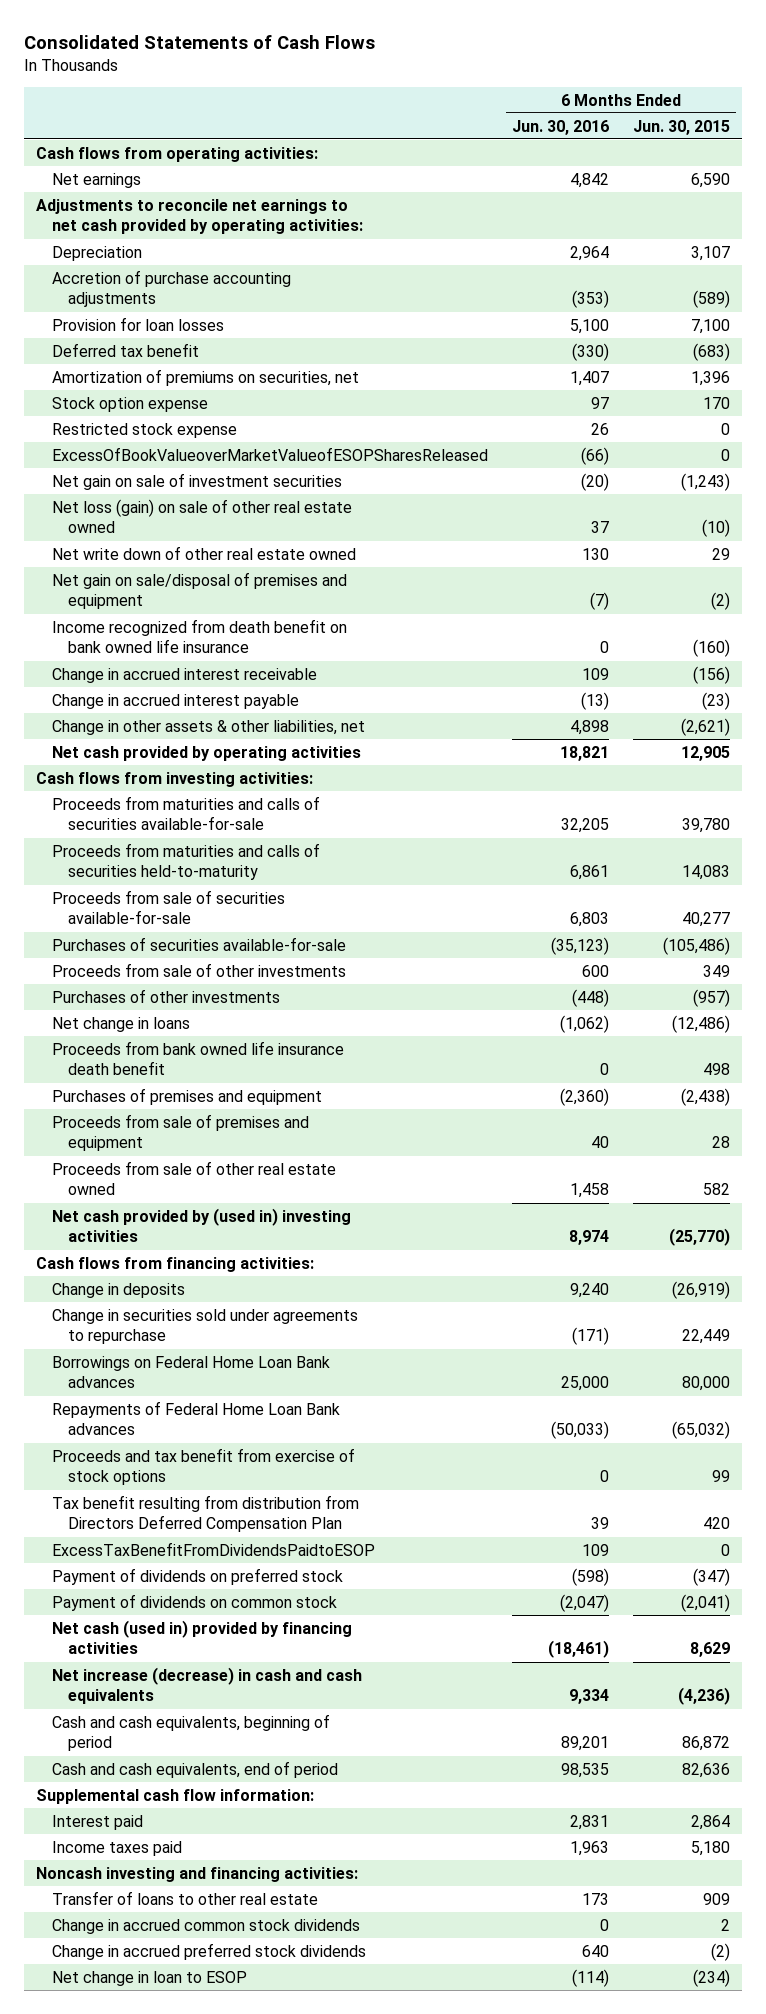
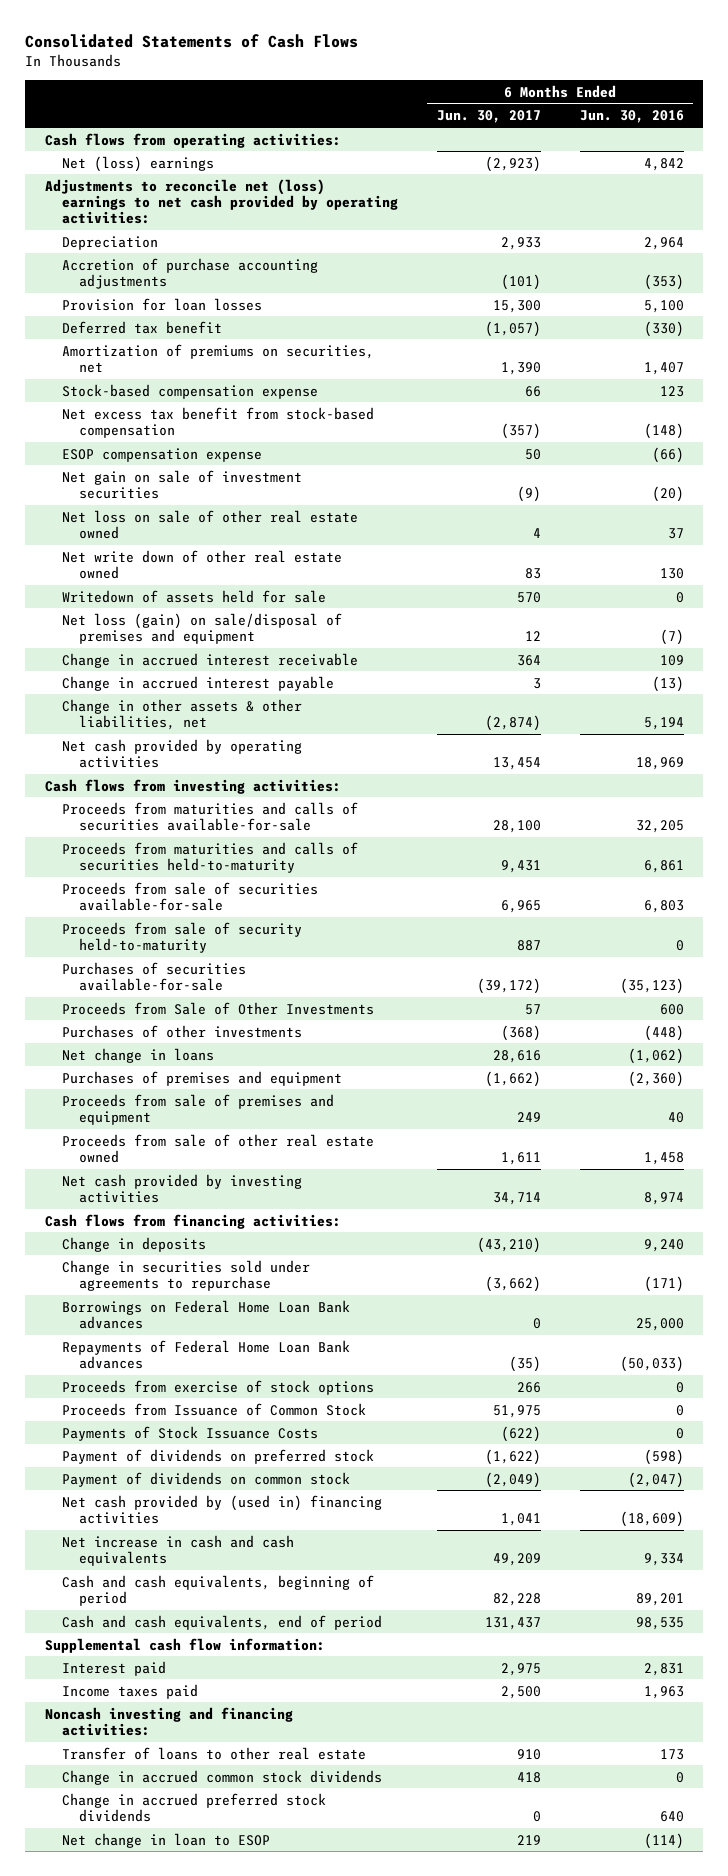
[633,119,731,135] Jun. 30, 2015 -> none
none -> [436,110,541,124] Jun. 30, 2017
[52,172,142,188] Net earnings -> [61,155,214,172] Net (loss) earnings
[36,198,364,235] Adjustments to reconcile net earnings to net cash provided by operating activities: -> [44,178,398,225] Adjustments to reconcile net (loss) earnings to net cash provided by operating activities:
[52,396,209,412] Stock option expense -> none
[52,422,238,438] Restricted stock expense -> none
none -> [61,383,318,399] Stock-based compensation expense
none -> [61,406,374,438] Net excess tax benefit from stock-based compensation
[52,446,489,461] ExcessOfBookValueoverMarketValueofESOPSharesReleased -> [61,447,262,462] ESOP compensation expense
[52,498,353,534] Net loss (gain) on sale of other real estate owned -> [61,509,358,539] Net loss on sale of other real estate owned
[52,618,348,654] Income recognized from death benefit on bank owned life insurance -> none
none -> [61,589,326,603] Writedown of assets held for sale
[52,571,348,610] Net gain on sale/disposal of premises and equipment -> [61,612,342,644] Net loss (gain) on sale/disposal of premises and equipment
[570,719,610,735] 4,898 -> [643,716,684,730] 5,194
[560,745,610,761] 18,821 -> [635,756,684,770] 18,969
none -> [61,921,302,953] Proceeds from sale of security held-to-maturity
[52,962,347,977] Proceeds from sale of other investments -> [61,1001,374,1015] Proceeds from Sale of Other Investments
[52,1040,345,1076] Proceeds from bank owned life insurance death benefit -> none
[52,1207,352,1243] Net cash provided by (used in) investing activities -> [61,1173,302,1203] Net cash provided by investing activities
[52,1494,360,1533] Tax benefit resulting from distribution from Directors Deferred Compensation Plan -> none
[52,1541,376,1556] ExcessTaxBenefitFromDividendsPaidtoESOP -> none
[52,1447,356,1486] Proceeds and tax benefit from exercise of stock options -> [61,1379,374,1395] Proceeds from exercise of stock options
none -> [61,1402,366,1416] Proceeds from Issuance of Common Stock
none -> [61,1425,318,1441] Payments of Stock Issuance Costs
[52,1619,353,1655] Net cash (used in) provided by financing activities -> [61,1494,382,1524] Net cash provided by (used in) financing activities
[548,1640,610,1659] (18,461) -> [619,1510,684,1527] (18,609)
[52,1666,363,1705] Net increase (decrease) in cash and cash equivalents -> [61,1534,294,1566] Net increase in cash and cash equivalents

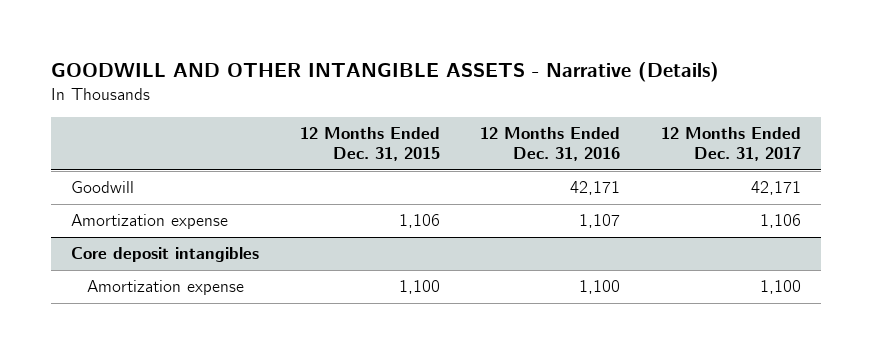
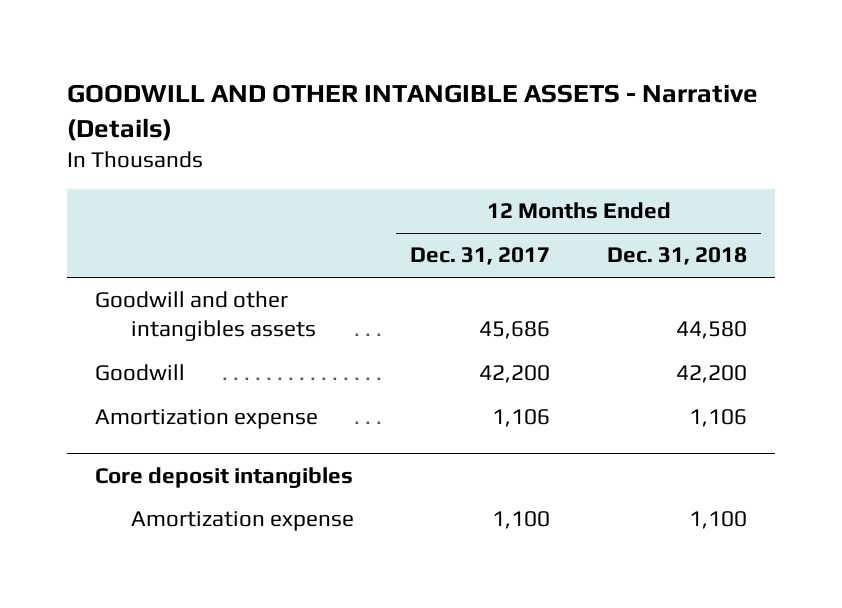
[299,127,440,162] 12 Months Ended Dec. 31, 2015 -> none
[480,127,621,162] 12 Months Ended Dec. 31, 2016 -> none
none -> [606,247,747,266] Dec. 31, 2018
none -> [95,291,316,342] Goodwill and other intangibles assets
[751,181,802,196] 42,171 -> [479,365,551,384] 42,200

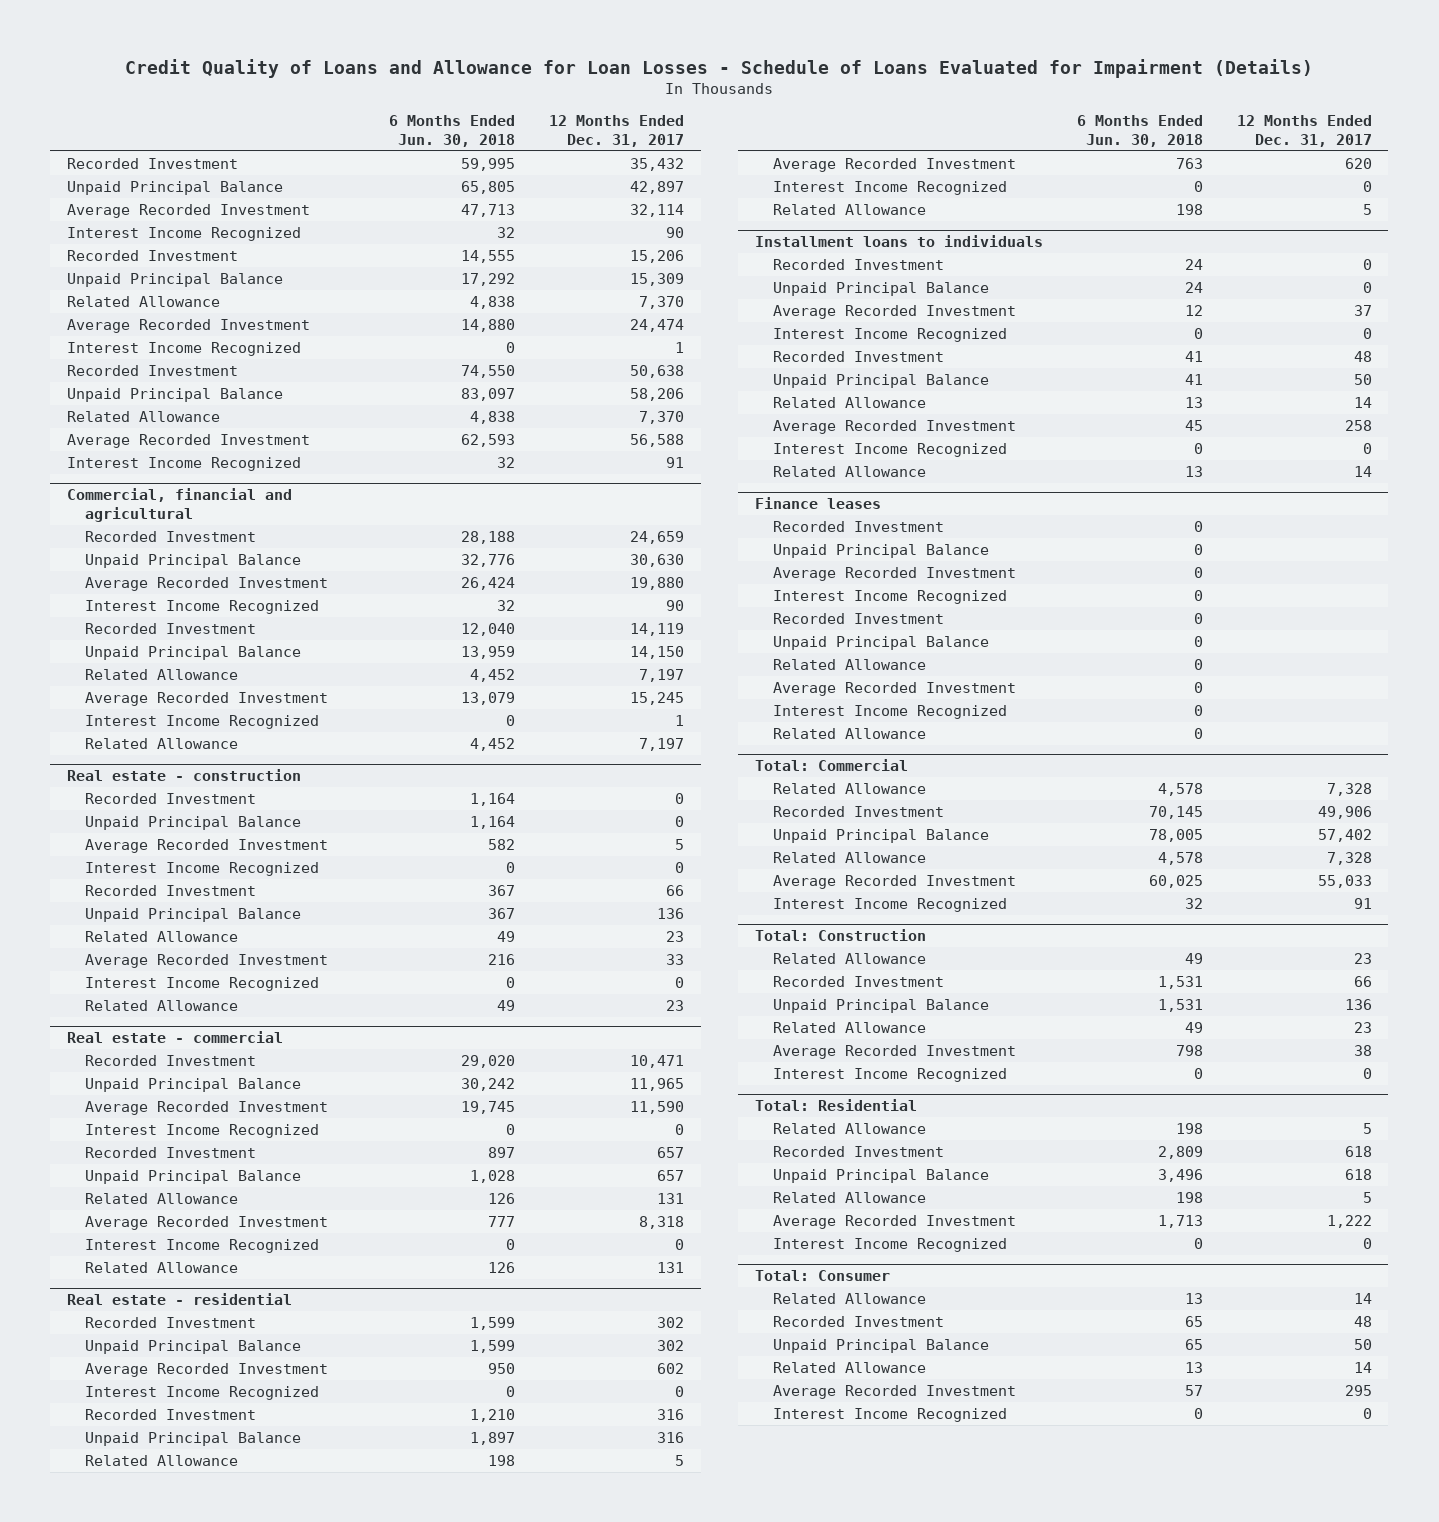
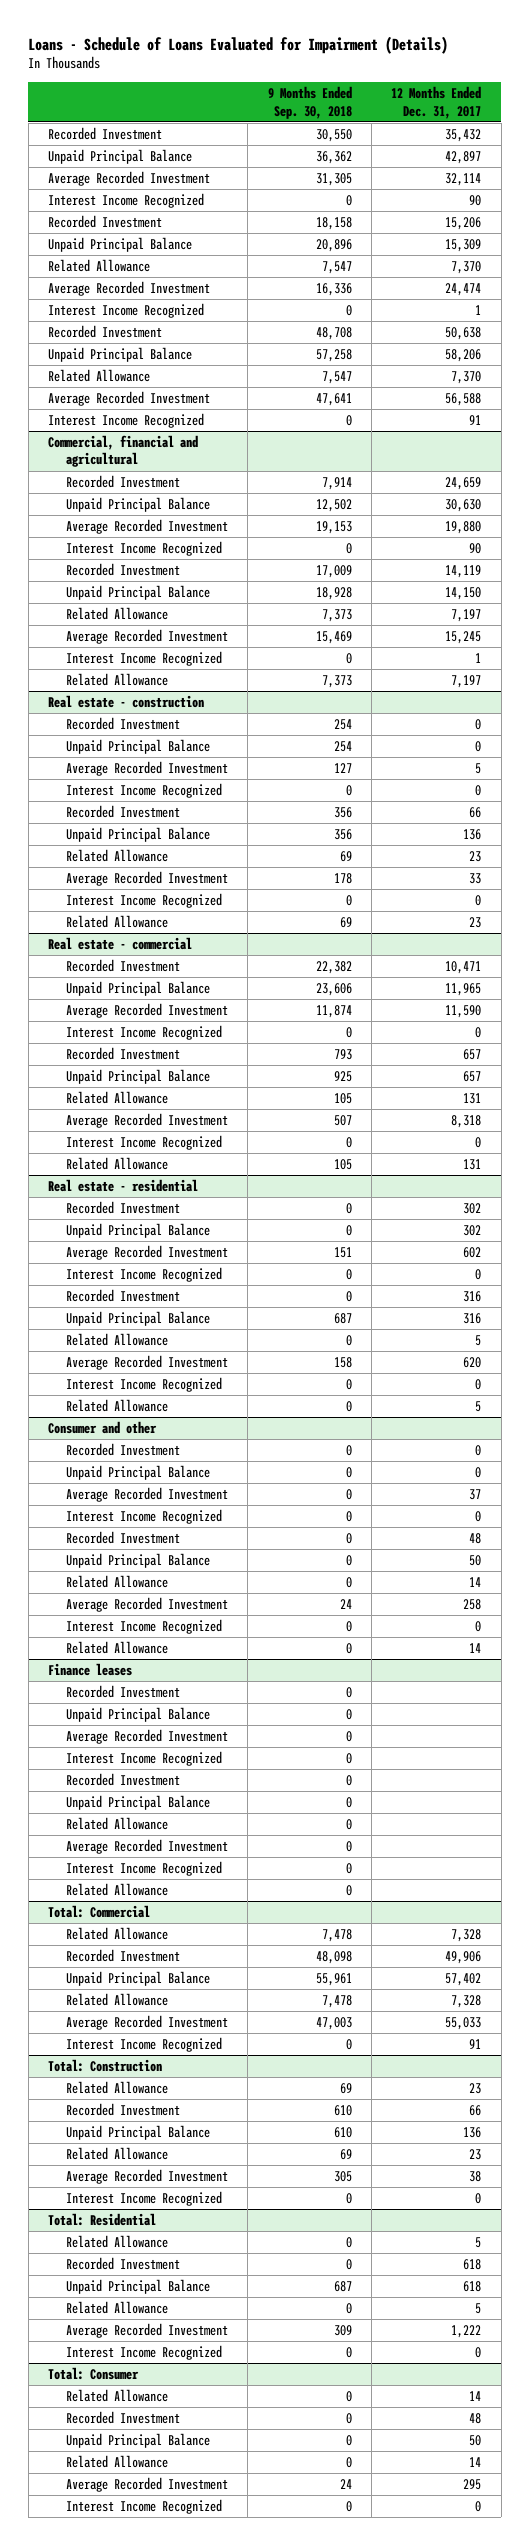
[125,58,1314,78] Credit Quality of Loans and Allowance for Loan Losses - Schedule of Loans Evaluated for Impairment (Details) -> [28,35,449,54] Loans - Schedule of Loans Evaluated for Impairment (Details)
[389,115,516,147] 6 Months Ended Jun. 30, 2018 -> none
none -> [267,86,352,119] 9 Months Ended Sep. 30, 2018
[755,235,1044,248] Installment loans to individuals -> [47,1420,157,1434] Consumer and other

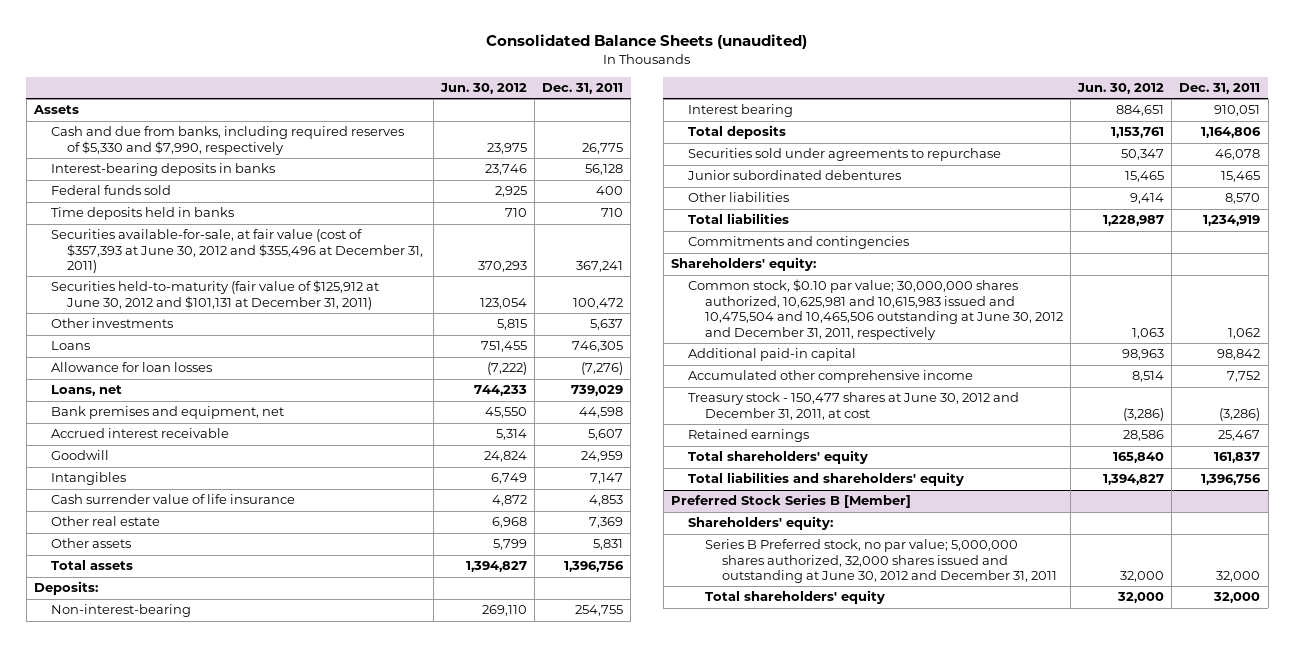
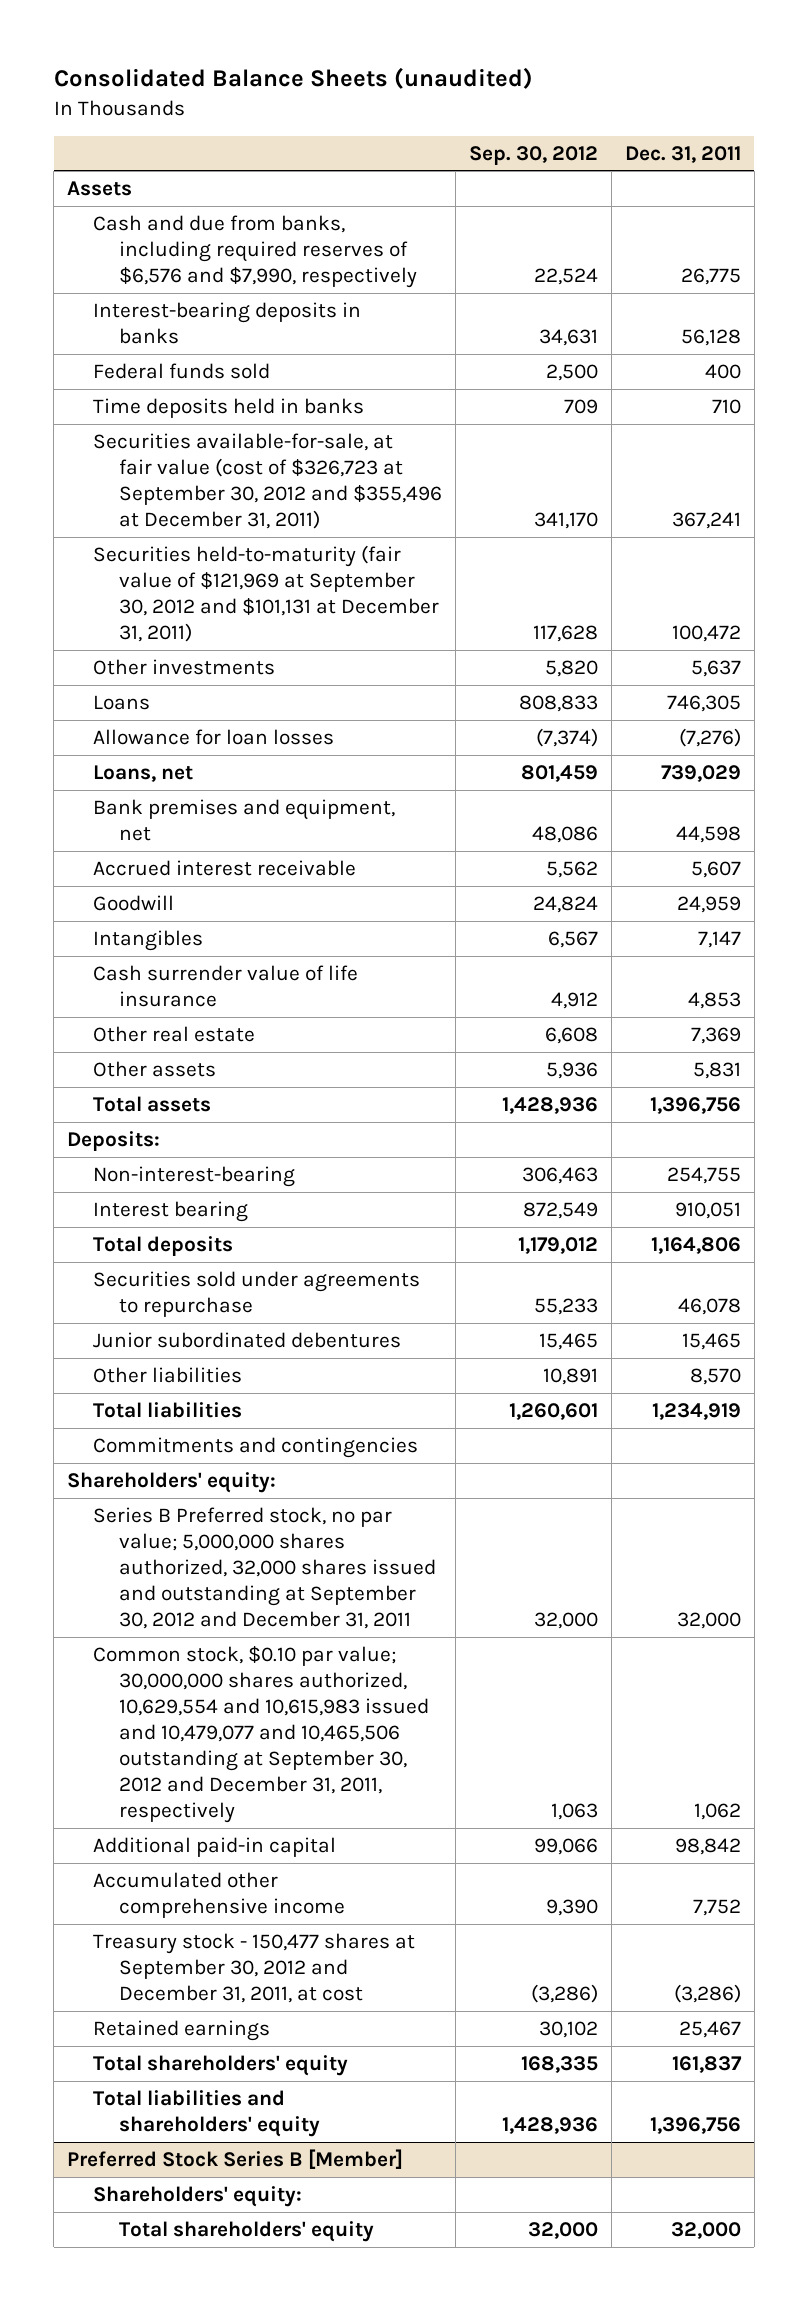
[439,82,527,94] Jun. 30, 2012 -> none
none -> [469,145,599,165] Sep. 30, 2012
[50,126,404,155] Cash and due from banks, including required reserves of $5,330 and $7,990, respectively -> [93,215,418,289] Cash and due from banks, including required reserves of $6,576 and $7,990, respectively
[50,229,424,274] Securities available-for-sale, at fair value (cost of $357,393 at June 30, 2012 and $355,496 at December 31, 2011) -> [93,433,443,530] Securities available-for-sale, at fair value (cost of $326,723 at September 30, 2012 and $355,496 at December 31, 2011)
[50,280,379,310] Securities held-to-maturity (fair value of $125,912 at June 30, 2012 and $101,131 at December 31, 2011) -> [93,545,440,643] Securities held-to-maturity (fair value of $121,969 at September 30, 2012 and $101,131 at December 31, 2011)
none -> [93,1507,437,1630] Series B Preferred stock, no par value; 5,000,000 shares authorized, 32,000 shares issued and outstanding at September 30, 2012 and December 31, 2011
[687,279,1063,340] Common stock, $0.10 par value; 30,000,000 shares authorized, 10,625,981 and 10,615,983 issued and 10,475,504 and 10,465,506 outstanding at June 30, 2012 and December 31, 2011, respectively -> [93,1646,430,1824] Common stock, $0.10 par value; 30,000,000 shares authorized, 10,629,554 and 10,615,983 issued and 10,479,077 and 10,465,506 outstanding at September 30, 2012 and December 31, 2011, respectively
[687,392,1019,420] Treasury stock - 150,477 shares at June 30, 2012 and December 31, 2011, at cost -> [93,1933,416,2004] Treasury stock - 150,477 shares at September 30, 2012 and December 31, 2011, at cost
[704,539,1057,584] Series B Preferred stock, no par value; 5,000,000 shares authorized, 32,000 shares issued and outstanding at June 30, 2012 and December 31, 2011 -> none

